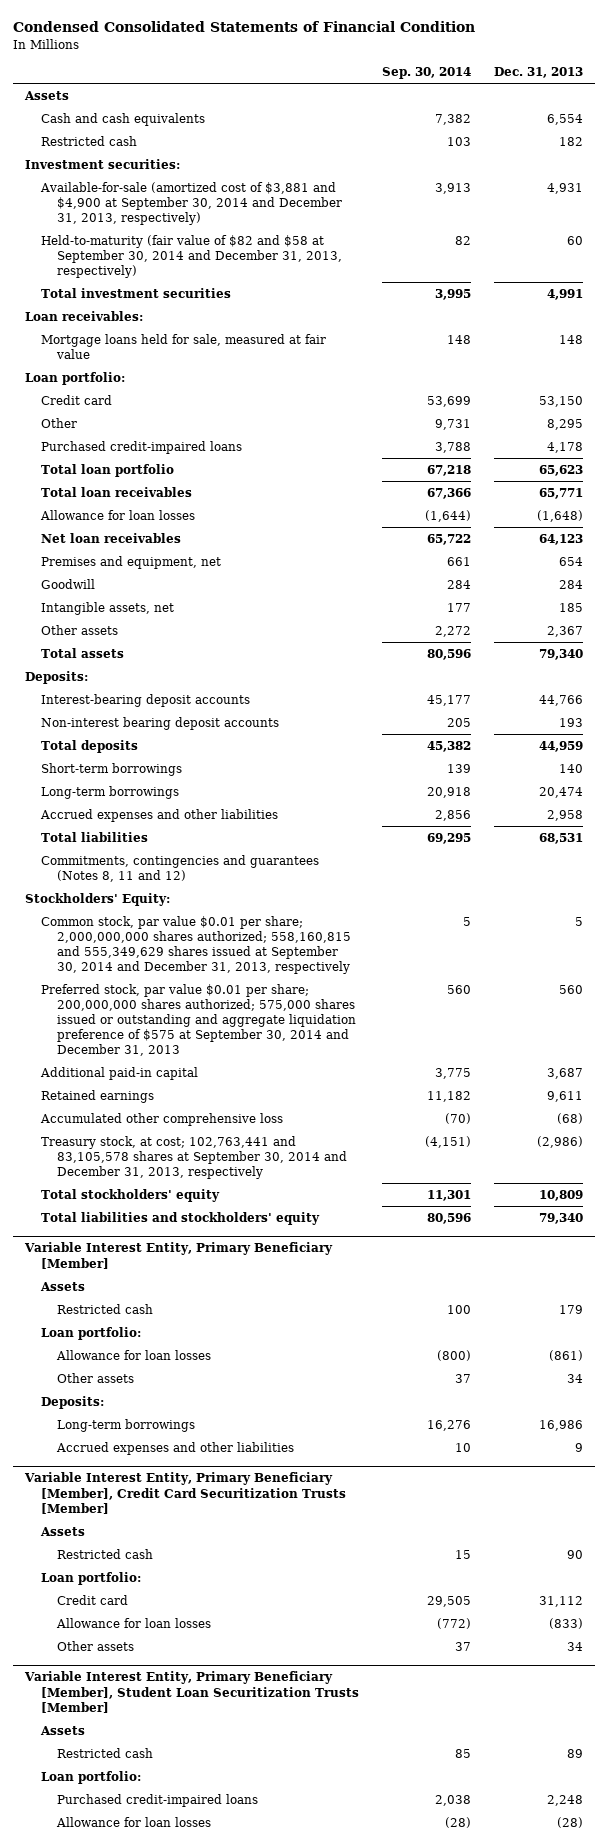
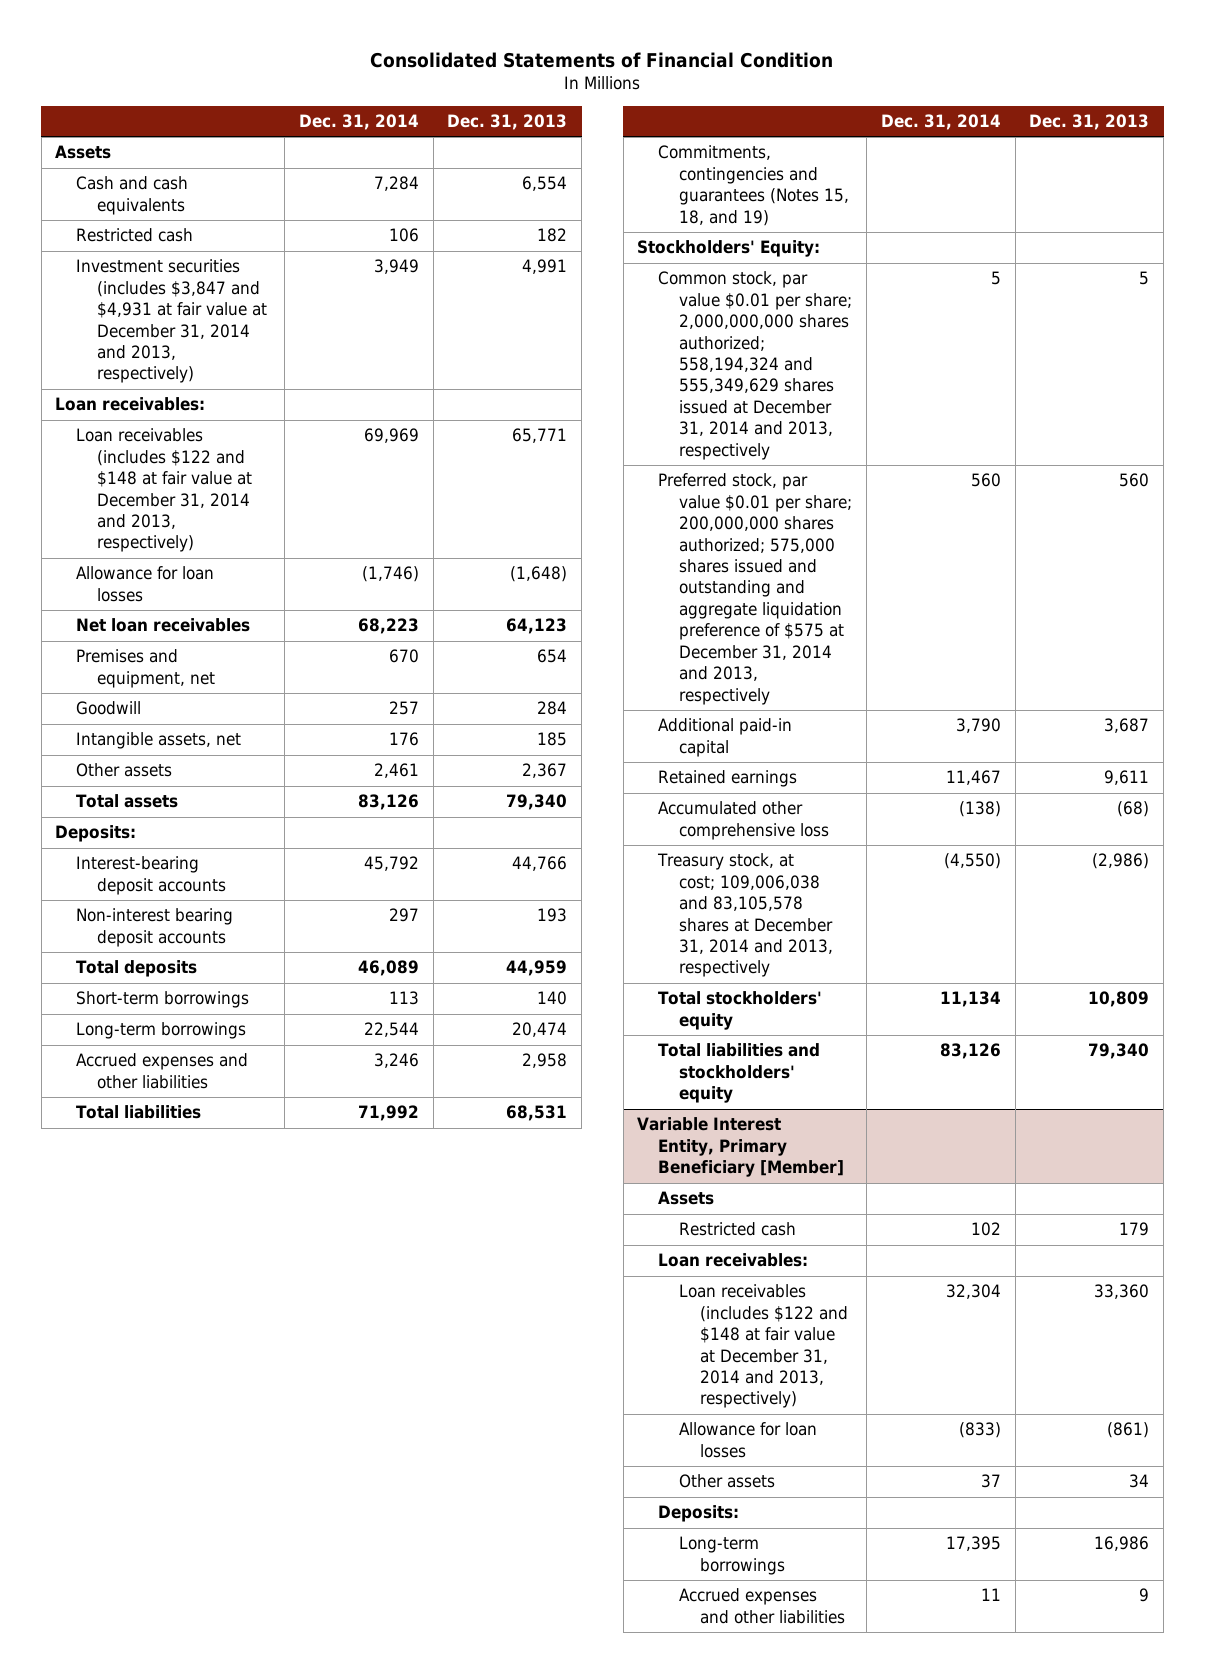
[13,21,476,33] Condensed Consolidated Statements of Financial Condition -> [370,51,834,68] Consolidated Statements of Financial Condition
[382,67,472,80] Sep. 30, 2014 -> none
none -> [298,114,419,131] Dec. 31, 2014
[24,158,180,169] Investment securities: -> none
[40,181,343,226] Available-for-sale (amortized cost of $3,881 and $4,900 at September 30, 2014 and December 31, 2013, respectively) -> none
[41,234,343,279] Held-to-maturity (fair value of $82 and $58 at September 30, 2014 and December 31, 2013, respectively) -> none
[41,287,232,298] Total investment securities -> [76,259,268,384] Investment securities (includes $3,847 and $4,931 at fair value at December 31, 2014 and 2013, respectively)
[41,333,327,359] Mortgage loans held for sale, measured at fair value -> none
[24,371,125,385] Loan portfolio: -> none
[41,394,113,405] Credit card -> none
[41,417,78,428] Other -> none
[41,440,243,454] Purchased credit-impaired loans -> none
[41,463,175,477] Total loan portfolio -> none
[41,486,193,497] Total loan receivables -> [76,428,253,553] Loan receivables (includes $122 and $148 at fair value at December 31, 2014 and 2013, respectively)
[41,854,320,882] Commitments, contingencies and guarantees (Notes 8, 11 and 12) -> [658,145,850,226] Commitments, contingencies and guarantees (Notes 15, 18, and 19)
[41,915,352,975] Common stock, par value $0.01 per share; 2,000,000,000 shares authorized; 558,160,815 and 555,349,629 shares issued at September 30, 2014 and December 31, 2013, respectively -> [658,271,853,460] Common stock, par value $0.01 per share; 2,000,000,000 shares authorized; 558,194,324 and 555,349,629 shares issued at December 31, 2014 and 2013, respectively
[41,983,357,1057] Preferred stock, par value $0.01 per share; 200,000,000 shares authorized; 575,000 shares issued or outstanding and aggregate liquidation preference of $575 at September 30, 2014 and December 31, 2013 -> [658,473,853,705] Preferred stock, par value $0.01 per share; 200,000,000 shares authorized; 575,000 shares issued and outstanding and aggregate liquidation preference of $575 at December 31, 2014 and 2013, respectively
[41,1135,348,1180] Treasury stock, at cost; 102,763,441 and 83,105,578 shares at September 30, 2014 and December 31, 2013, respectively -> [657,853,834,978] Treasury stock, at cost; 109,006,038 and 83,105,578 shares at December 31, 2014 and 2013, respectively
[41,1326,142,1340] Loan portfolio: -> none
none -> [658,1253,809,1268] Loan receivables:
none -> [679,1284,849,1409] Loan receivables (includes $122 and $148 at fair value at December 31, 2014 and 2013, respectively)
[23,1472,347,1514] Variable Interest Entity, Primary Beneficiary [Member], Credit Card Securitization Trusts [Member] -> none
[40,1526,86,1536] Assets -> none
[57,1548,154,1559] Restricted cash -> none
[41,1571,142,1585] Loan portfolio: -> none
[57,1594,129,1605] Credit card -> none
[56,1617,212,1628] Allowance for loan losses -> none
[57,1640,135,1651] Other assets -> none
[23,1671,360,1713] Variable Interest Entity, Primary Beneficiary [Member], Student Loan Securitization Trusts [Member] -> none
[40,1725,86,1735] Assets -> none
[57,1747,154,1758] Restricted cash -> none
[41,1770,142,1784] Loan portfolio: -> none
[57,1793,259,1807] Purchased credit-impaired loans -> none
[56,1816,212,1827] Allowance for loan losses -> none

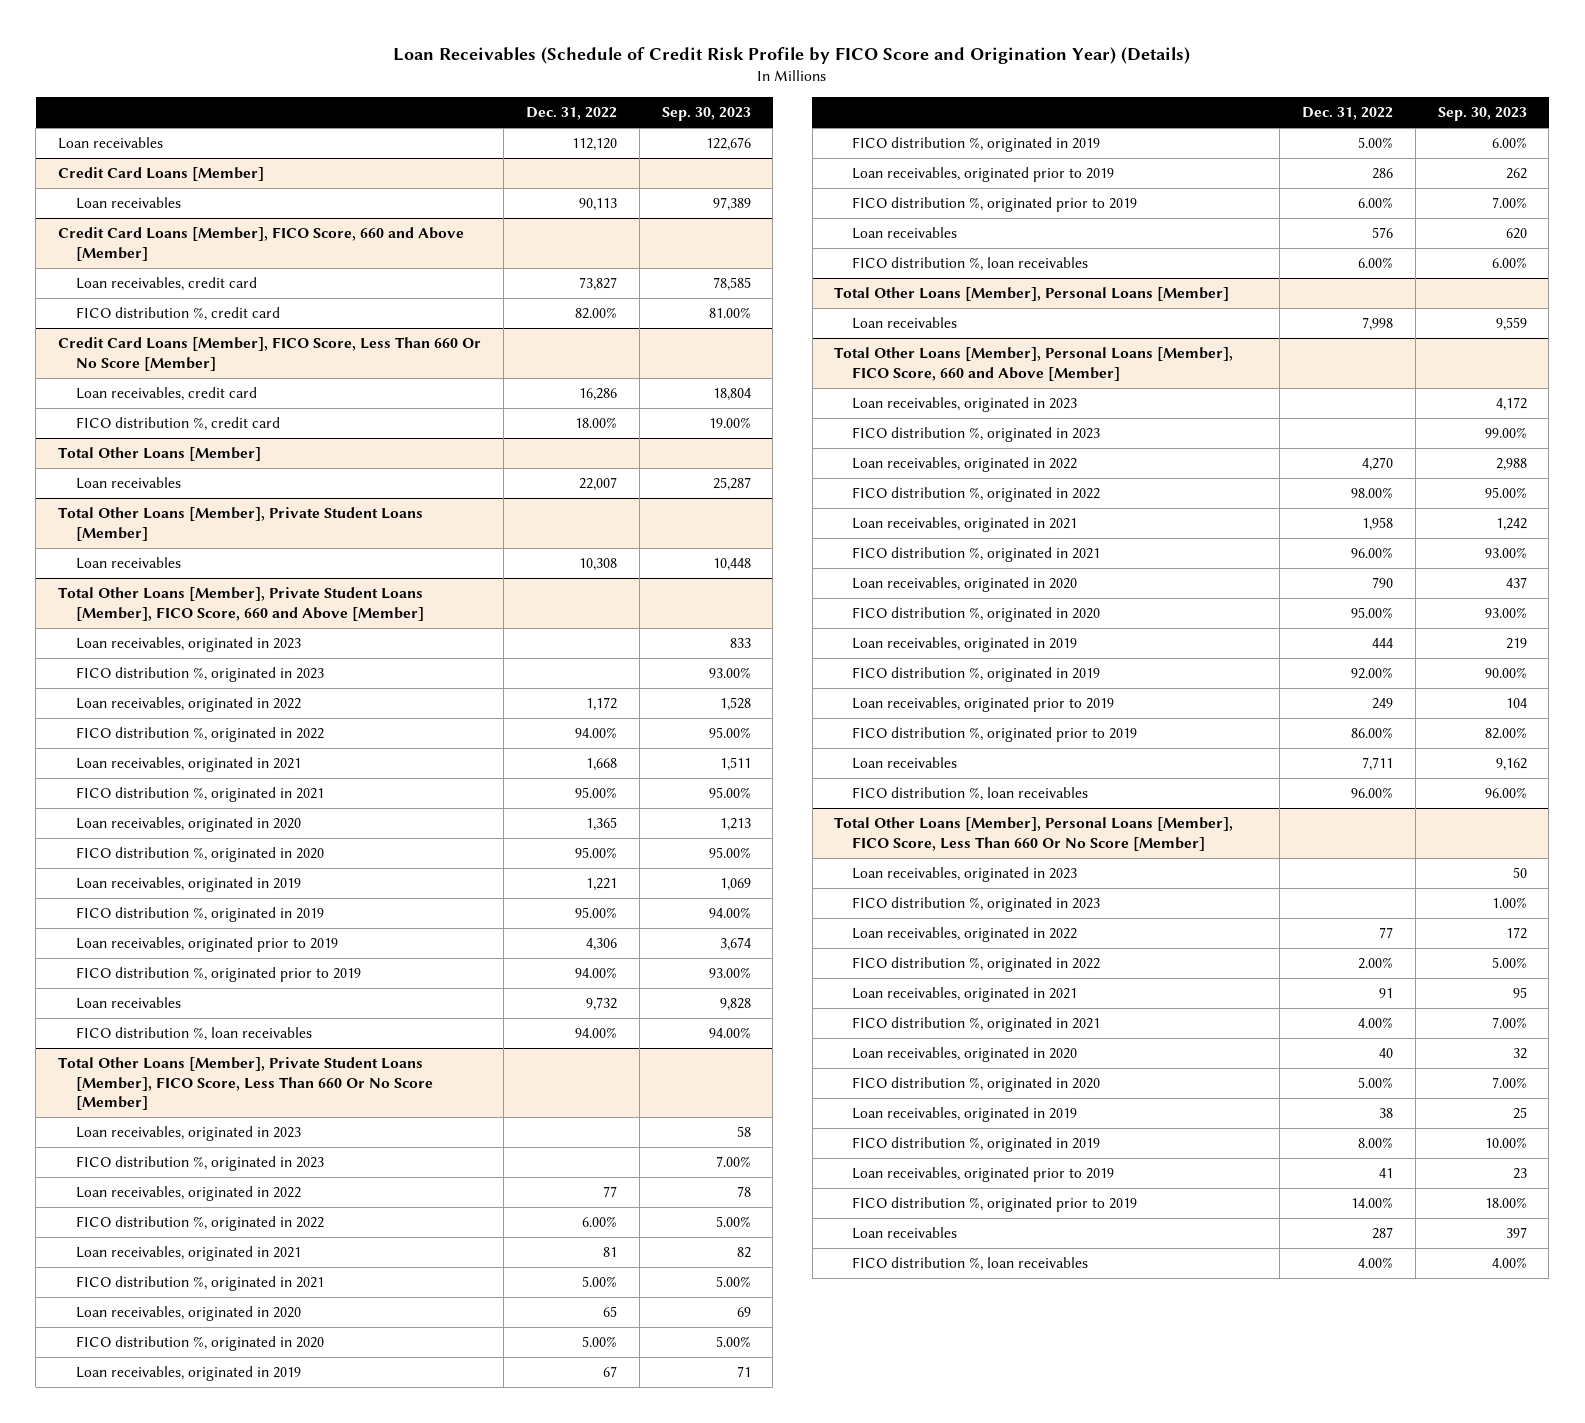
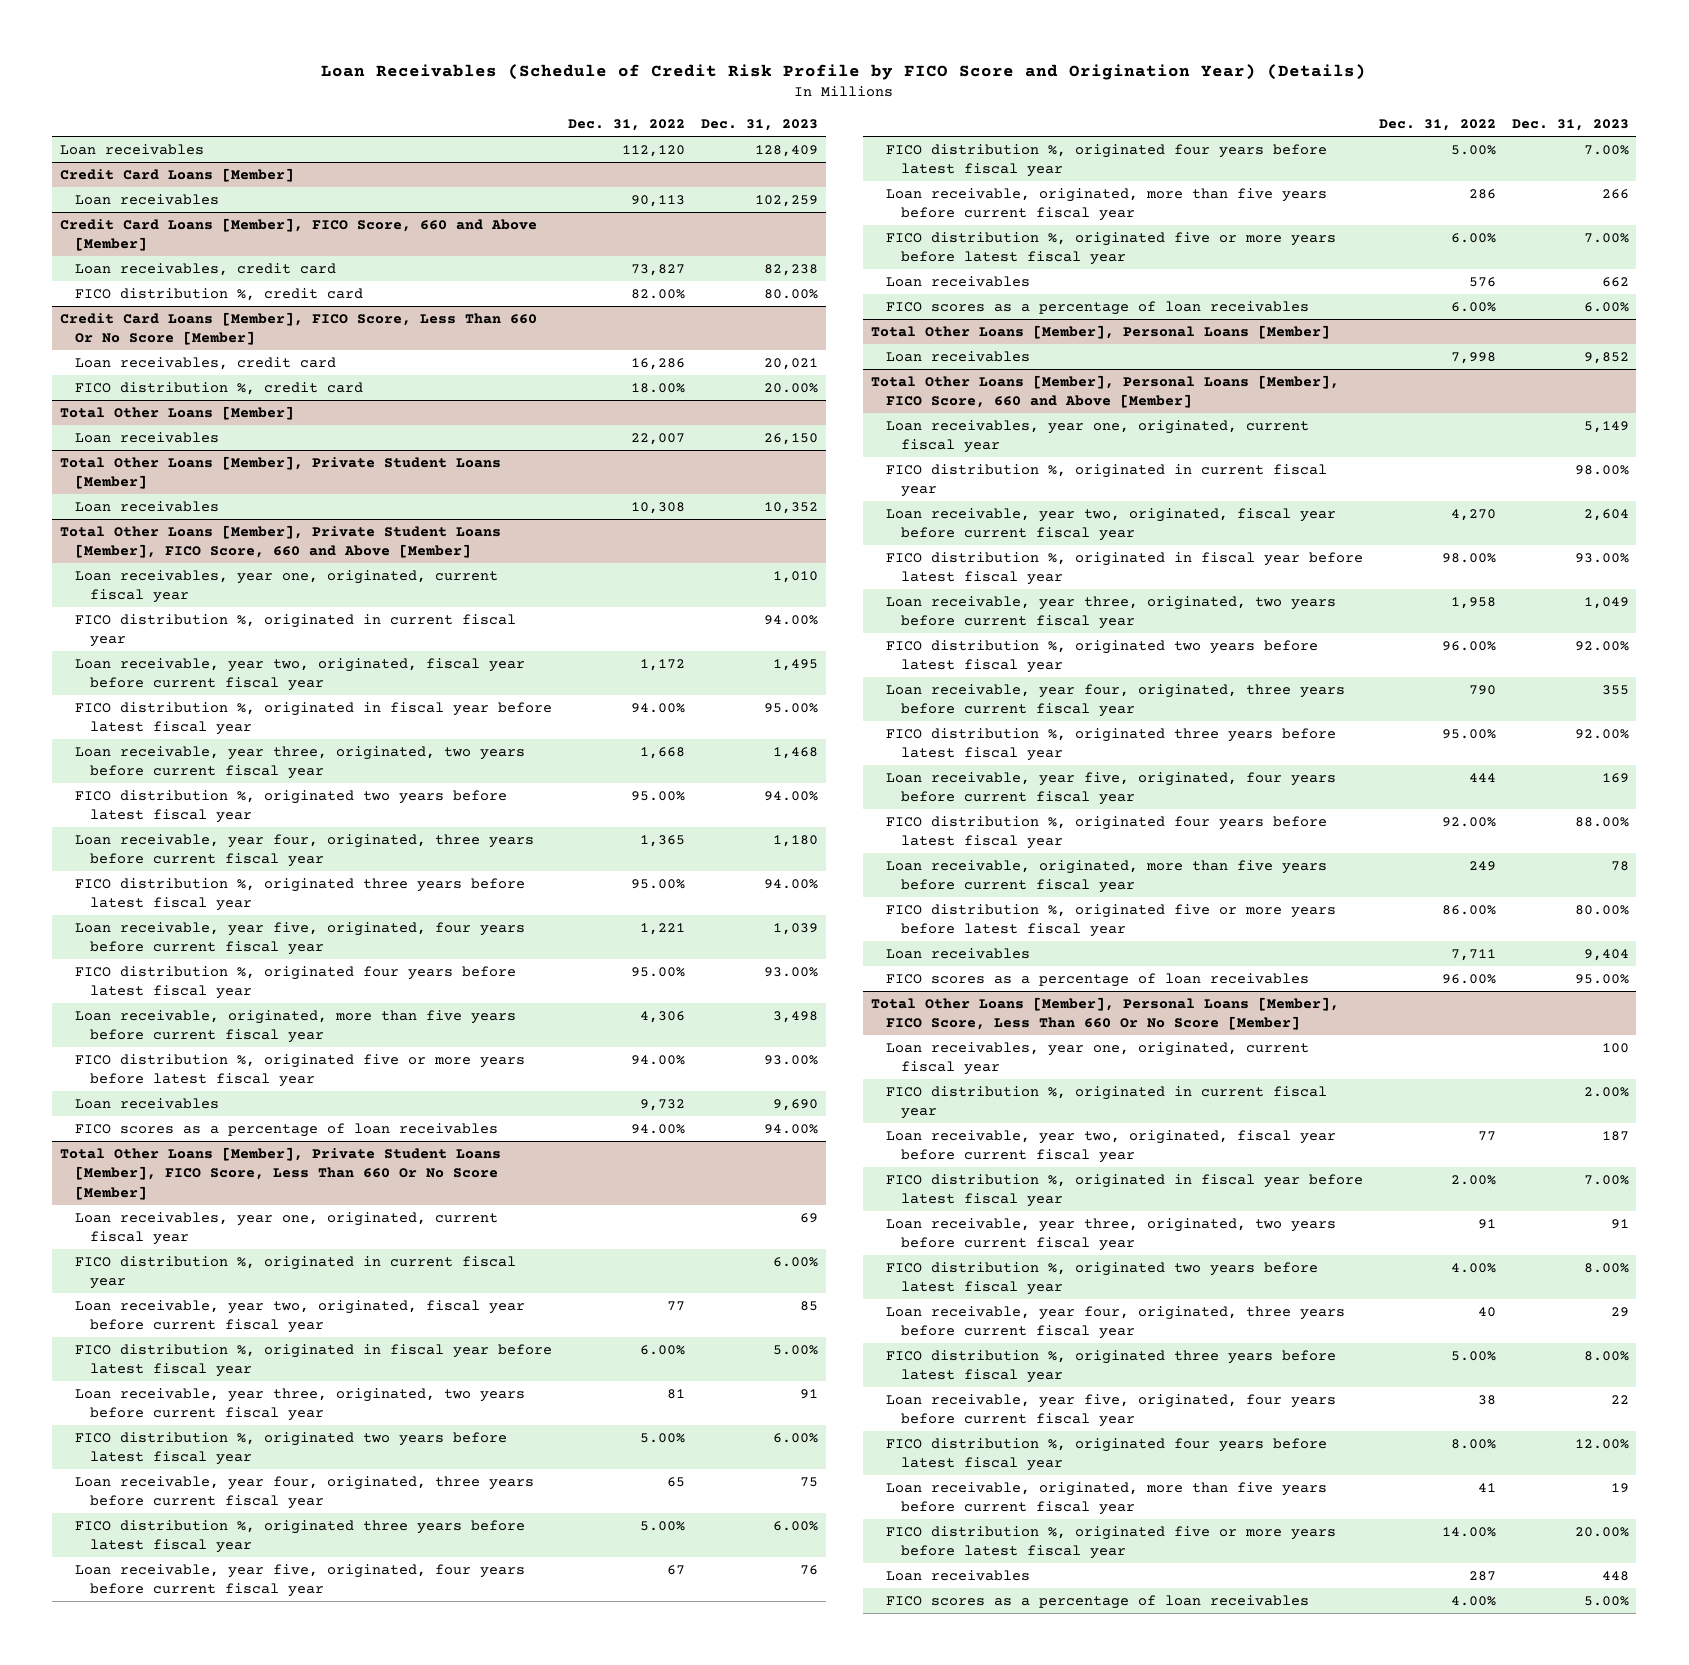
[661,107,751,122] Sep. 30, 2023 -> none
none -> [700,119,818,132] Dec. 31, 2023
[76,637,302,653] Loan receivables, originated in 2023 -> [75,569,499,604] Loan receivables, year one, originated, current fiscal year
[76,667,325,683] FICO distribution %, originated in 2023 -> [75,613,517,648] FICO distribution %, originated in current fiscal year
[76,697,302,713] Loan receivables, originated in 2022 -> [75,657,526,692] Loan receivable, year two, originated, fiscal year before current fiscal year
[76,727,325,743] FICO distribution %, originated in 2022 -> [75,701,553,736] FICO distribution %, originated in fiscal year before latest fiscal year
[76,757,302,773] Loan receivables, originated in 2021 -> [75,745,526,780] Loan receivable, year three, originated, two years before current fiscal year
[76,787,325,803] FICO distribution %, originated in 2021 -> [75,789,508,824] FICO distribution %, originated two years before latest fiscal year
[76,817,302,833] Loan receivables, originated in 2020 -> [75,833,535,868] Loan receivable, year four, originated, three years before current fiscal year
[76,847,325,863] FICO distribution %, originated in 2020 -> [75,877,526,912] FICO distribution %, originated three years before latest fiscal year
[76,877,302,893] Loan receivables, originated in 2019 -> [75,921,526,956] Loan receivable, year five, originated, four years before current fiscal year
[76,907,325,923] FICO distribution %, originated in 2019 -> [75,965,517,1000] FICO distribution %, originated four years before latest fiscal year
[76,937,339,953] Loan receivables, originated prior to 2019 -> [75,1009,517,1044] Loan receivable, originated, more than five years before current fiscal year
[76,967,362,983] FICO distribution %, originated prior to 2019 -> [75,1053,526,1088] FICO distribution %, originated five or more years before latest fiscal year
[76,1027,313,1042] FICO distribution %, loan receivables -> [75,1122,499,1137] FICO scores as a percentage of loan receivables
[76,1126,302,1142] Loan receivables, originated in 2023 -> [75,1211,499,1246] Loan receivables, year one, originated, current fiscal year
[76,1156,325,1172] FICO distribution %, originated in 2023 -> [75,1255,517,1290] FICO distribution %, originated in current fiscal year
[76,1186,302,1202] Loan receivables, originated in 2022 -> [75,1299,526,1334] Loan receivable, year two, originated, fiscal year before current fiscal year
[76,1216,325,1232] FICO distribution %, originated in 2022 -> [75,1343,553,1378] FICO distribution %, originated in fiscal year before latest fiscal year
[76,1246,302,1262] Loan receivables, originated in 2021 -> [75,1387,526,1422] Loan receivable, year three, originated, two years before current fiscal year
[76,1276,325,1292] FICO distribution %, originated in 2021 -> [75,1431,508,1466] FICO distribution %, originated two years before latest fiscal year
[76,1306,302,1322] Loan receivables, originated in 2020 -> [75,1475,535,1510] Loan receivable, year four, originated, three years before current fiscal year
[76,1336,325,1352] FICO distribution %, originated in 2020 -> [75,1519,526,1554] FICO distribution %, originated three years before latest fiscal year
[76,1366,302,1382] Loan receivables, originated in 2019 -> [75,1563,526,1598] Loan receivable, year five, originated, four years before current fiscal year
[852,137,1101,153] FICO distribution %, originated in 2019 -> [886,143,1328,178] FICO distribution %, originated four years before latest fiscal year
[852,167,1115,183] Loan receivables, originated prior to 2019 -> [886,187,1328,222] Loan receivable, originated, more than five years before current fiscal year
[852,197,1138,213] FICO distribution %, originated prior to 2019 -> [886,231,1337,266] FICO distribution %, originated five or more years before latest fiscal year
[852,257,1089,272] FICO distribution %, loan receivables -> [886,300,1310,315] FICO scores as a percentage of loan receivables
[852,397,1078,413] Loan receivables, originated in 2023 -> [886,419,1310,454] Loan receivables, year one, originated, current fiscal year
[852,427,1101,443] FICO distribution %, originated in 2023 -> [886,463,1328,498] FICO distribution %, originated in current fiscal year
[852,457,1078,473] Loan receivables, originated in 2022 -> [886,507,1337,542] Loan receivable, year two, originated, fiscal year before current fiscal year
[852,487,1101,503] FICO distribution %, originated in 2022 -> [886,551,1364,586] FICO distribution %, originated in fiscal year before latest fiscal year
[852,517,1078,533] Loan receivables, originated in 2021 -> [886,595,1337,630] Loan receivable, year three, originated, two years before current fiscal year
[852,547,1101,563] FICO distribution %, originated in 2021 -> [886,639,1319,674] FICO distribution %, originated two years before latest fiscal year
[852,577,1078,593] Loan receivables, originated in 2020 -> [886,683,1346,718] Loan receivable, year four, originated, three years before current fiscal year
[852,607,1101,623] FICO distribution %, originated in 2020 -> [886,727,1337,762] FICO distribution %, originated three years before latest fiscal year
[852,637,1078,653] Loan receivables, originated in 2019 -> [886,771,1337,806] Loan receivable, year five, originated, four years before current fiscal year
[852,667,1101,683] FICO distribution %, originated in 2019 -> [886,815,1328,850] FICO distribution %, originated four years before latest fiscal year
[852,697,1115,713] Loan receivables, originated prior to 2019 -> [886,859,1328,894] Loan receivable, originated, more than five years before current fiscal year
[852,727,1138,743] FICO distribution %, originated prior to 2019 -> [886,903,1337,938] FICO distribution %, originated five or more years before latest fiscal year
[852,787,1089,802] FICO distribution %, loan receivables -> [886,972,1310,987] FICO scores as a percentage of loan receivables
[852,867,1078,883] Loan receivables, originated in 2023 -> [886,1041,1310,1076] Loan receivables, year one, originated, current fiscal year
[852,897,1101,913] FICO distribution %, originated in 2023 -> [886,1085,1328,1120] FICO distribution %, originated in current fiscal year
[852,927,1078,943] Loan receivables, originated in 2022 -> [886,1129,1337,1164] Loan receivable, year two, originated, fiscal year before current fiscal year
[852,957,1101,973] FICO distribution %, originated in 2022 -> [886,1173,1364,1208] FICO distribution %, originated in fiscal year before latest fiscal year
[852,987,1078,1003] Loan receivables, originated in 2021 -> [886,1217,1337,1252] Loan receivable, year three, originated, two years before current fiscal year
[852,1017,1101,1033] FICO distribution %, originated in 2021 -> [886,1261,1319,1296] FICO distribution %, originated two years before latest fiscal year
[852,1047,1078,1063] Loan receivables, originated in 2020 -> [886,1305,1346,1340] Loan receivable, year four, originated, three years before current fiscal year
[852,1077,1101,1093] FICO distribution %, originated in 2020 -> [886,1349,1337,1384] FICO distribution %, originated three years before latest fiscal year
[852,1107,1078,1123] Loan receivables, originated in 2019 -> [886,1393,1337,1428] Loan receivable, year five, originated, four years before current fiscal year
[852,1137,1101,1153] FICO distribution %, originated in 2019 -> [886,1437,1328,1472] FICO distribution %, originated four years before latest fiscal year
[852,1167,1115,1183] Loan receivables, originated prior to 2019 -> [886,1481,1328,1516] Loan receivable, originated, more than five years before current fiscal year
[852,1197,1138,1213] FICO distribution %, originated prior to 2019 -> [886,1525,1337,1560] FICO distribution %, originated five or more years before latest fiscal year
[852,1257,1089,1272] FICO distribution %, loan receivables -> [886,1594,1310,1609] FICO scores as a percentage of loan receivables

